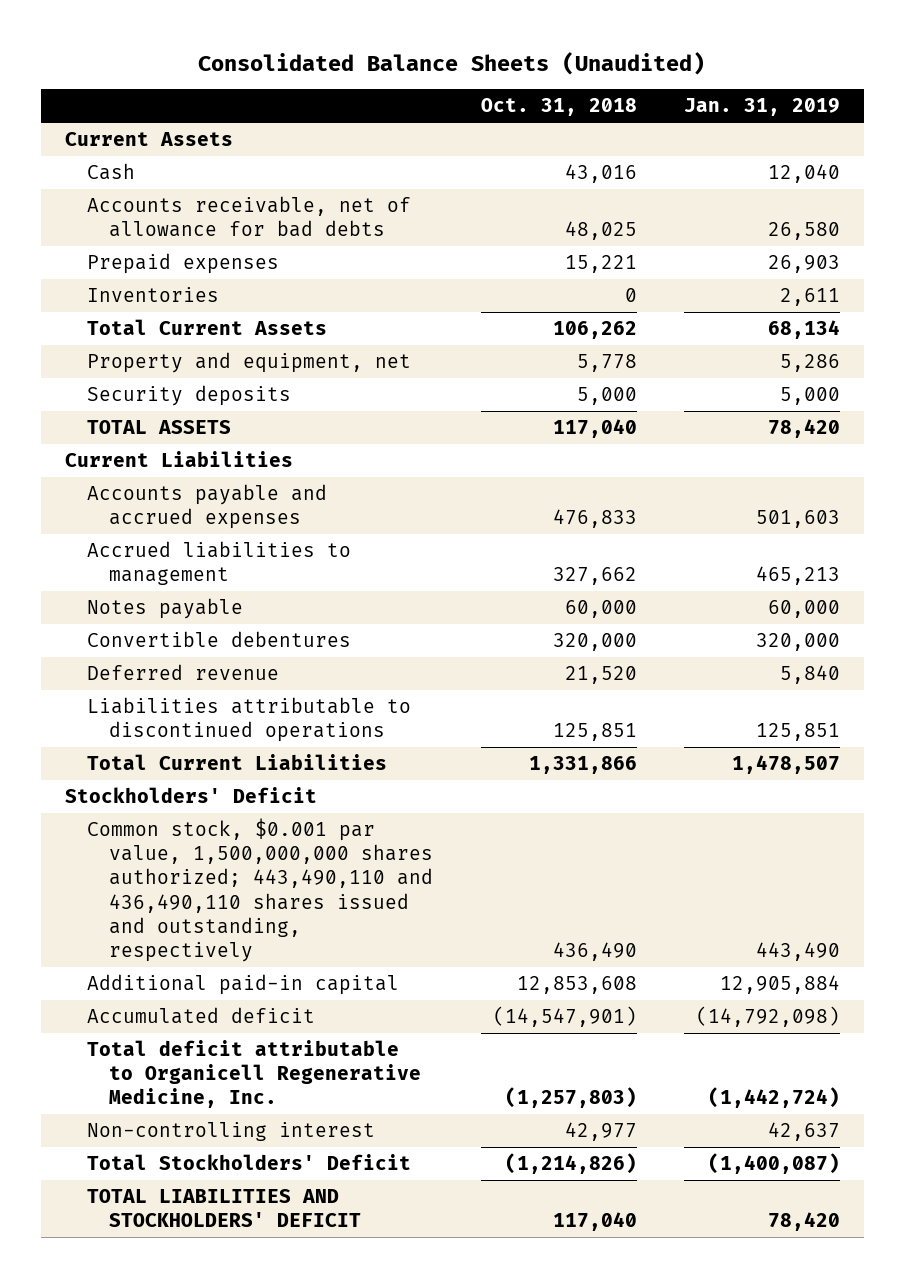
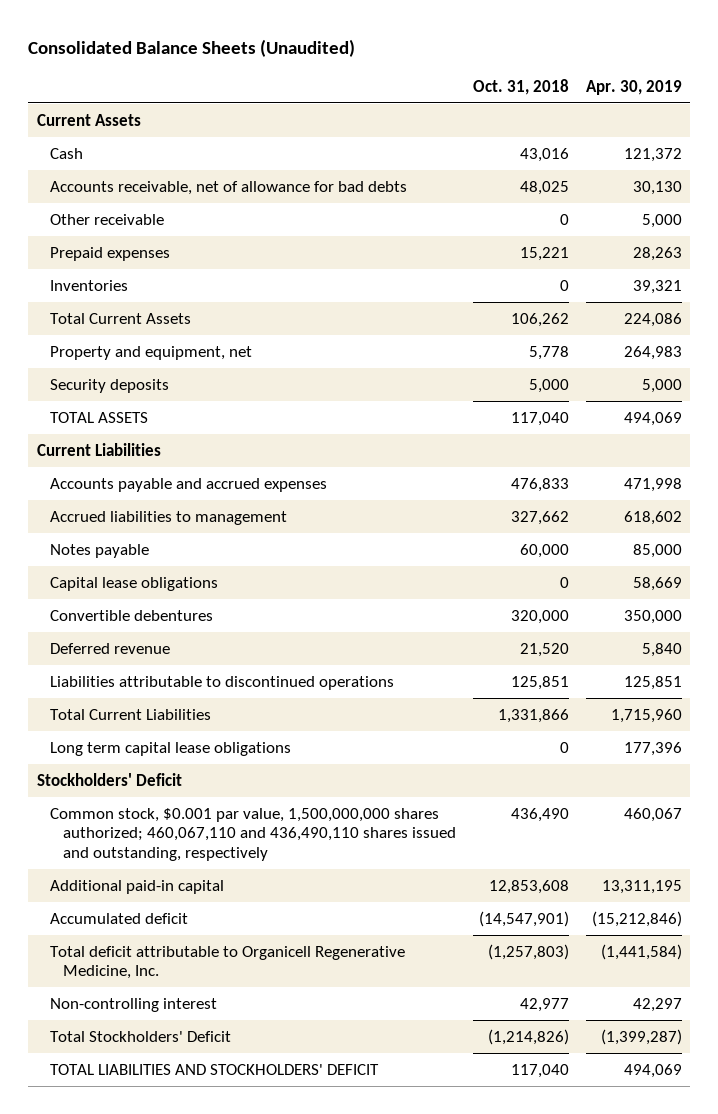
[683,98,840,117] Jan. 31, 2019 -> none
none -> [585,79,682,95] Apr. 30, 2019
none -> [49,213,164,225] Other receivable
none -> [49,576,218,591] Capital lease obligations
none -> [49,741,291,756] Long term capital lease obligations
[87,818,434,962] Common stock, $0.001 par value, 1,500,000,000 shares authorized; 443,490,110 and 436,490,110 shares issued and outstanding, respectively -> [49,807,456,862] Common stock, $0.001 par value, 1,500,000,000 shares authorized; 460,067,110 and 436,490,110 shares issued and outstanding, respectively

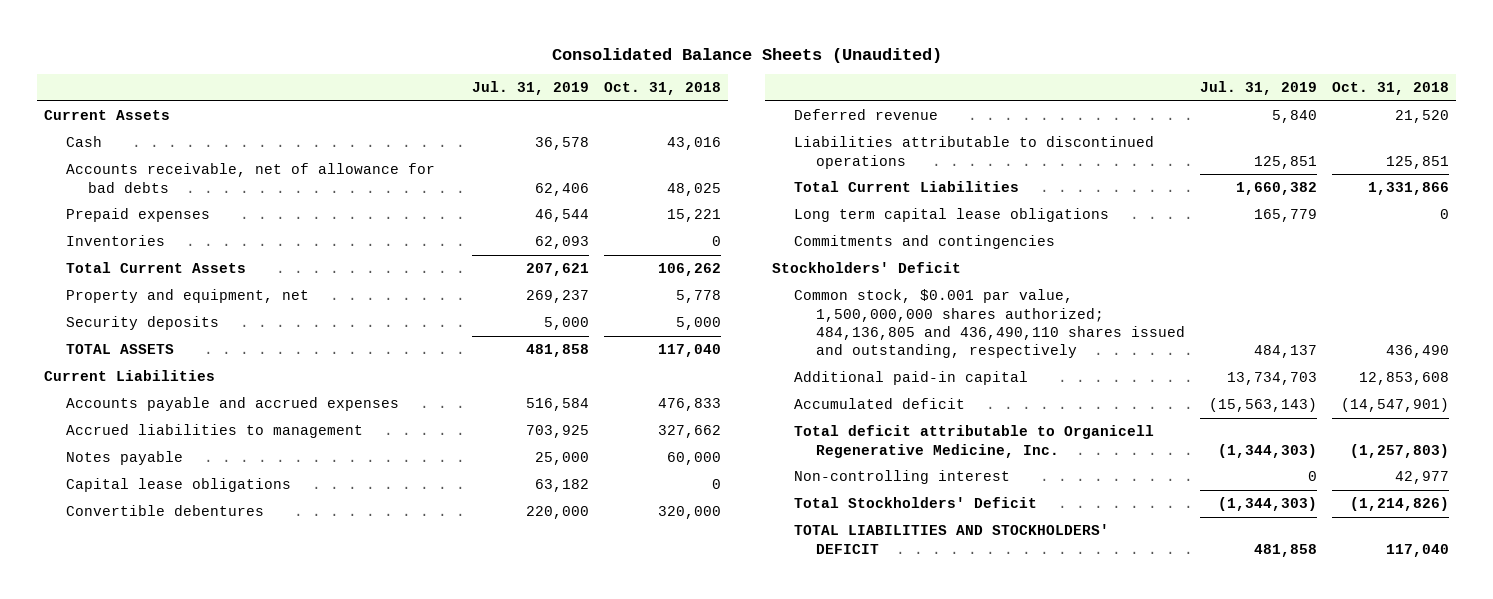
[585,79,682,95] Apr. 30, 2019 -> none
none -> [472,81,590,96] Jul. 31, 2019
[49,213,164,225] Other receivable -> none
none -> [794,235,1056,250] Commitments and contingencies
[49,807,456,862] Common stock, $0.001 par value, 1,500,000,000 shares authorized; 460,067,110 and 436,490,110 shares issued and outstanding, respectively -> [794,289,1186,359] Common stock, $0.001 par value, 1,500,000,000 shares authorized; 484,136,805 and 436,490,110 shares issued and outstanding, respectively

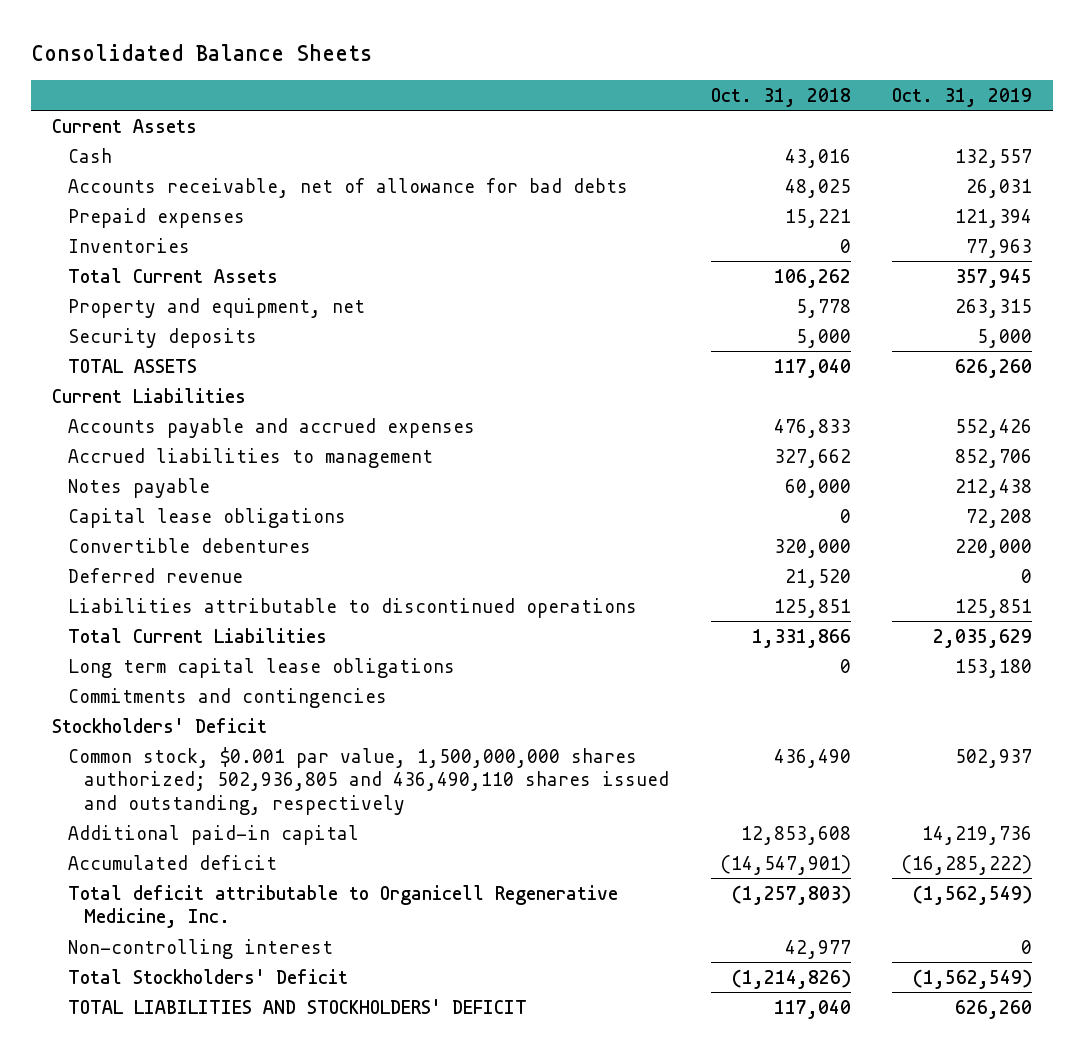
[551,47,942,63] Consolidated Balance Sheets (Unaudited) -> [30,43,372,61] Consolidated Balance Sheets
[472,81,590,96] Jul. 31, 2019 -> none
none -> [892,87,1033,107] Oct. 31, 2019
[794,289,1186,359] Common stock, $0.001 par value, 1,500,000,000 shares authorized; 484,136,805 and 436,490,110 shares issued and outstanding, respectively -> [67,746,670,815] Common stock, $0.001 par value, 1,500,000,000 shares authorized; 502,936,805 and 436,490,110 shares issued and outstanding, respectively

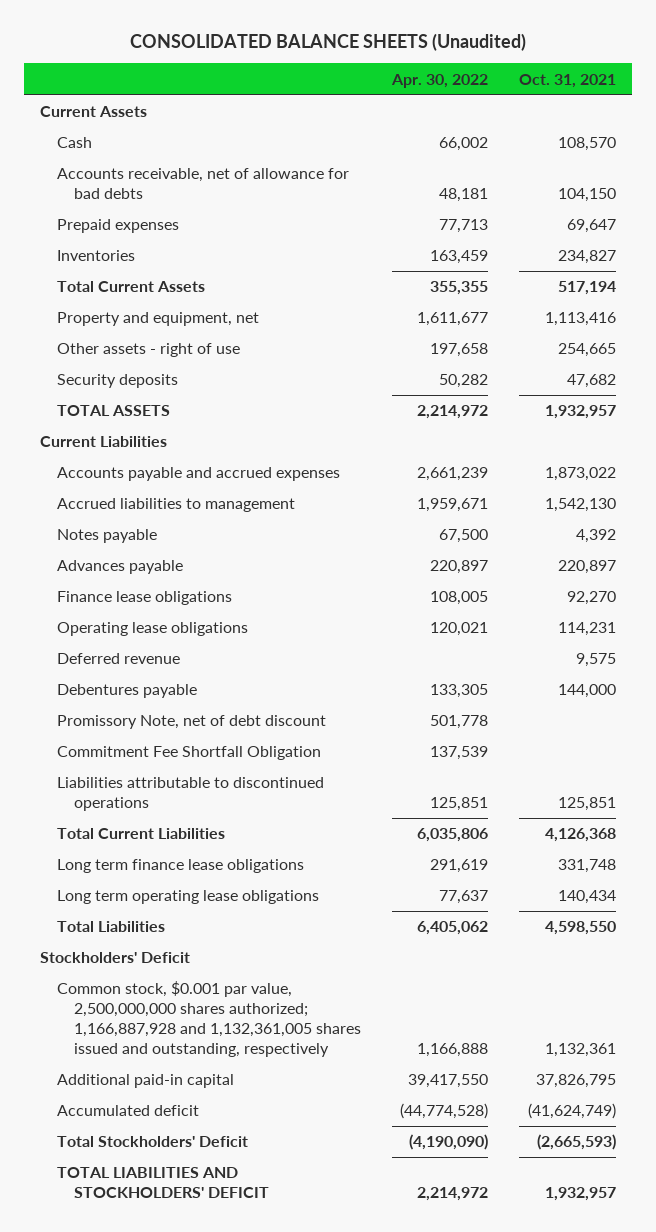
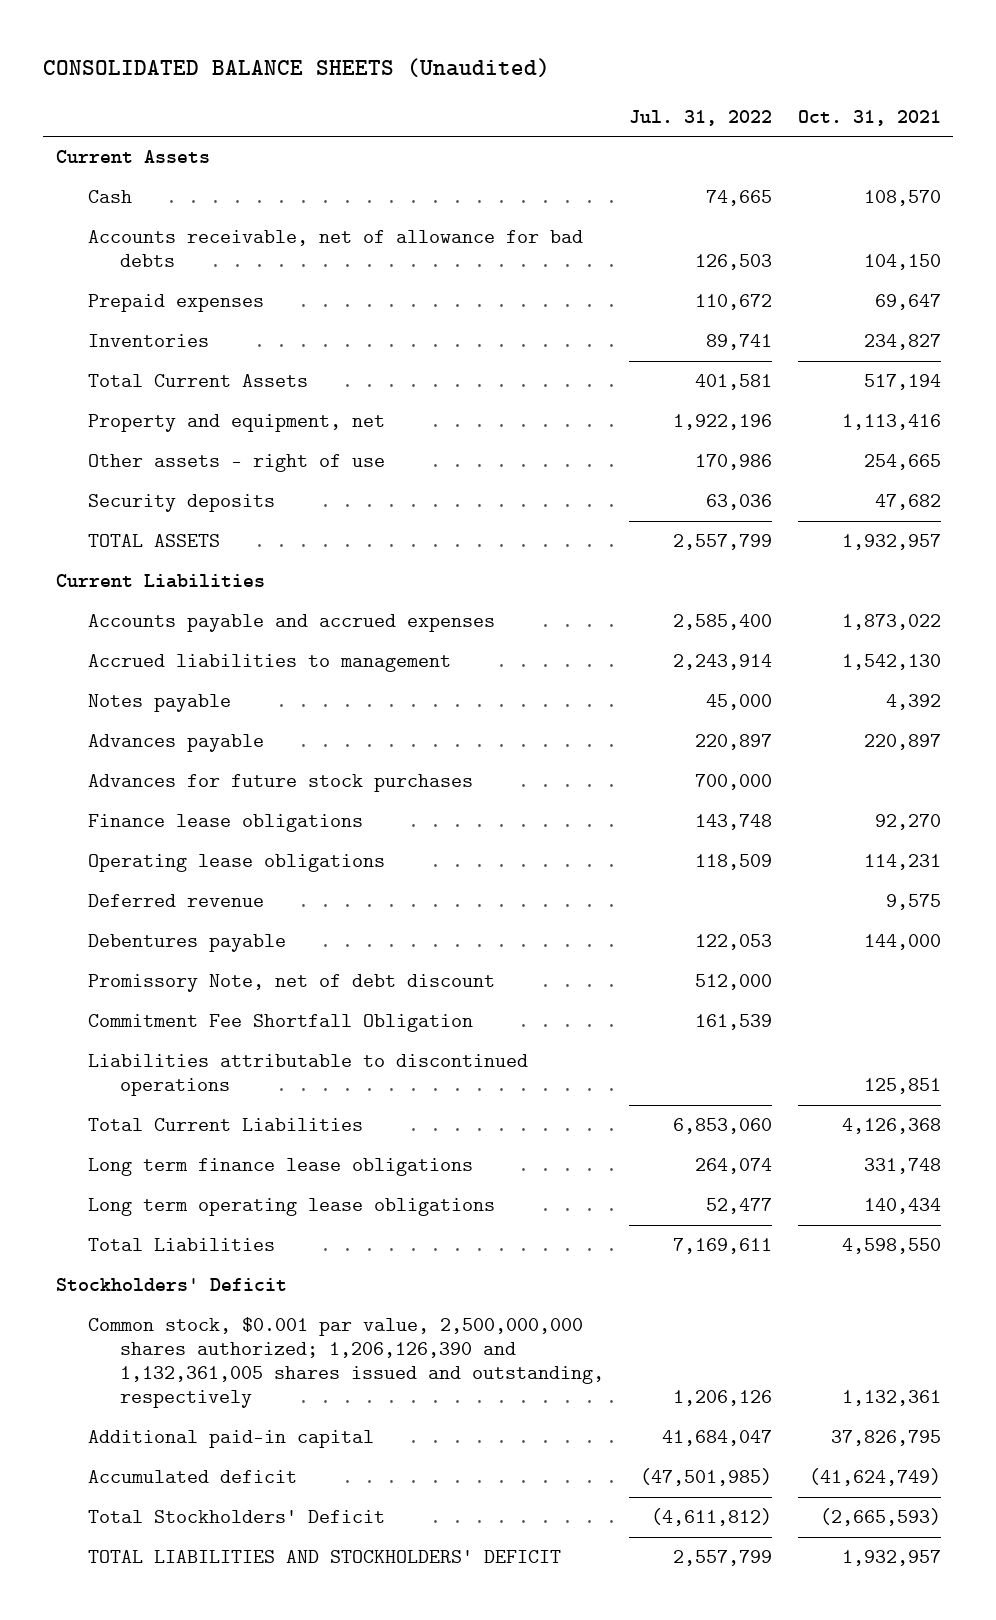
[390,73,488,88] Apr. 30, 2022 -> none
none -> [629,109,773,126] Jul. 31, 2022
none -> [88,774,474,793] Advances for future stock purchases
[56,981,361,1057] Common stock, $0.001 par value, 2,500,000,000 shares authorized; 1,166,887,928 and 1,132,361,005 shares issued and outstanding, respectively -> [88,1317,605,1409] Common stock, $0.001 par value, 2,500,000,000 shares authorized; 1,206,126,390 and 1,132,361,005 shares issued and outstanding, respectively

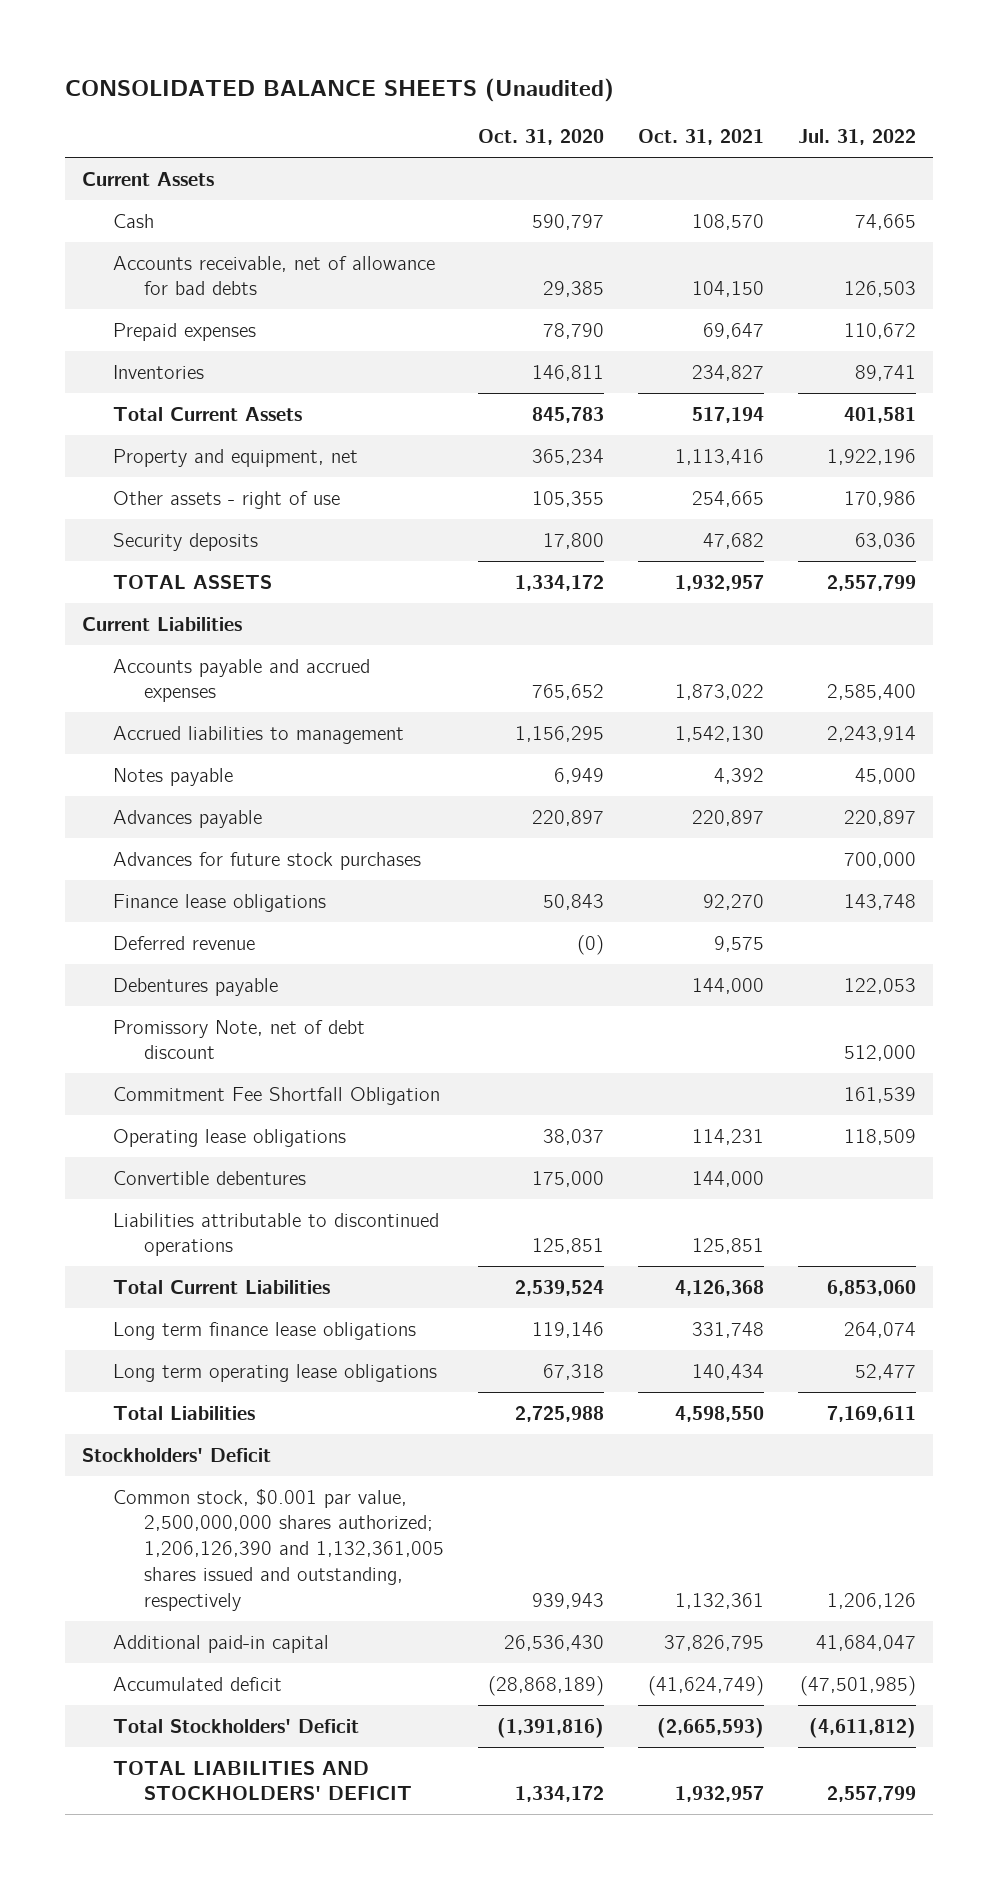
none -> [478,129,605,146] Oct. 31, 2020
[88,854,386,873] Operating lease obligations -> [113,1128,347,1147] Operating lease obligations
none -> [113,1170,307,1185] Convertible debentures

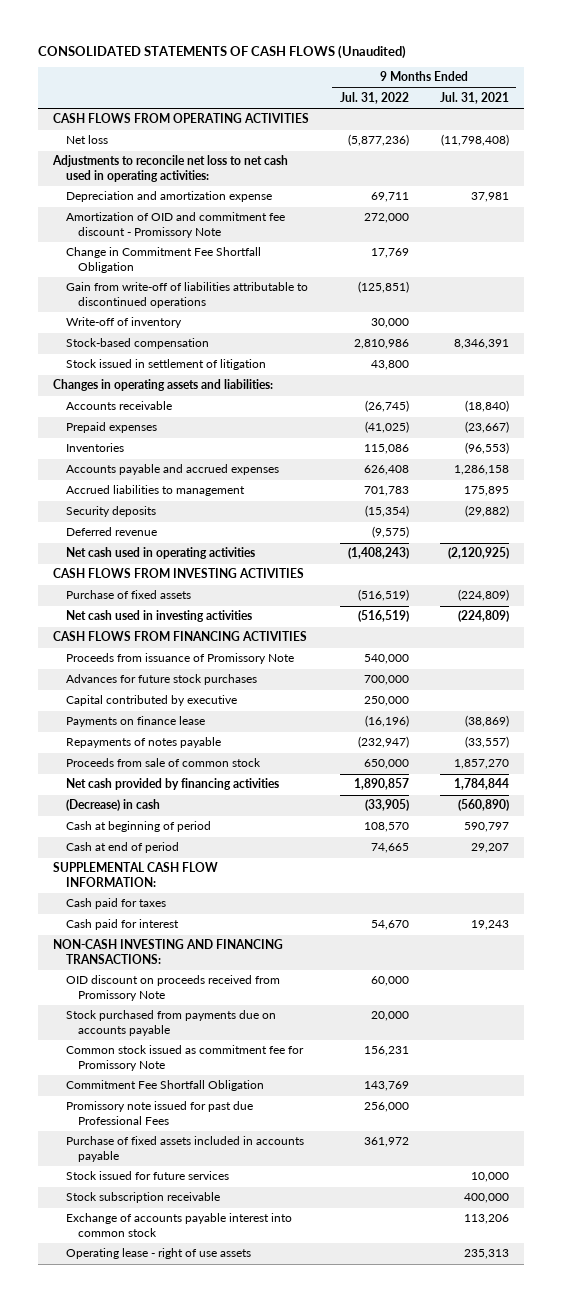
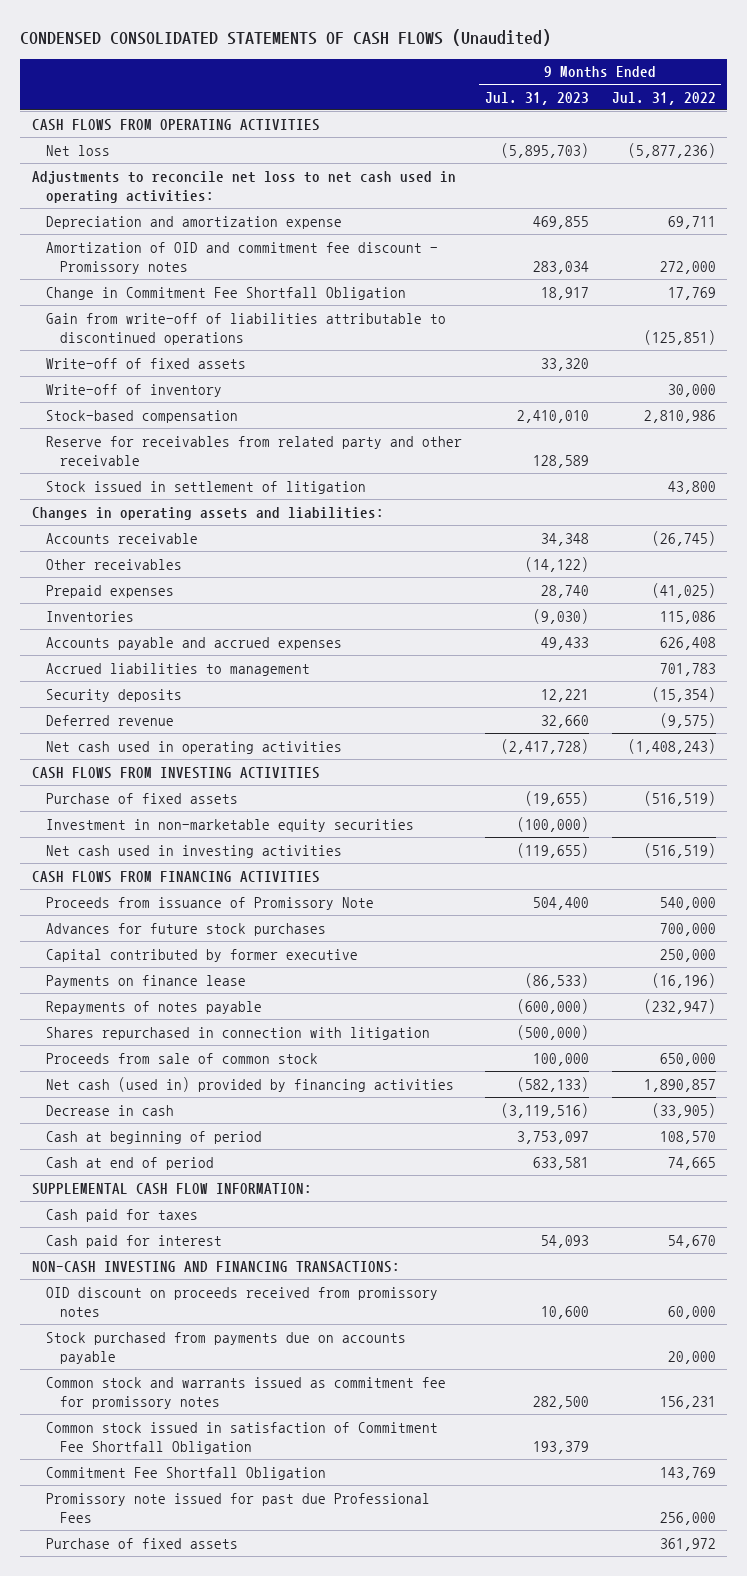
[38,44,407,59] CONSOLIDATED STATEMENTS OF CASH FLOWS (Unaudited) -> [20,29,552,47] CONDENSED CONSOLIDATED STATEMENTS OF CASH FLOWS (Unaudited)
[439,92,509,105] Jul. 31, 2021 -> none
none -> [484,91,589,105] Jul. 31, 2023
[65,212,285,238] Amortization of OID and commitment fee discount - Promissory Note -> [45,241,438,274] Amortization of OID and commitment fee discount - Promissory notes
none -> [45,357,246,369] Write-off of fixed assets
none -> [45,435,462,466] Reserve for receivables from related party and other receivable
none -> [45,558,182,570] Other receivables
none -> [45,818,414,832] Investment in non-marketable equity securities
[65,695,237,707] Capital contributed by executive -> [45,948,358,962] Capital contributed by former executive
none -> [45,1026,430,1040] Shares repurchased in connection with litigation
[65,778,279,791] Net cash provided by financing activities -> [45,1076,454,1092] Net cash (used in) provided by financing activities
[65,799,160,812] (Decrease) in cash -> [45,1104,174,1116] Decrease in cash
[65,975,280,1001] OID discount on proceeds received from Promissory Note -> [45,1286,438,1317] OID discount on proceeds received from promissory notes
[65,1045,304,1071] Common stock issued as commitment fee for Promissory Note -> [45,1376,446,1409] Common stock and warrants issued as commitment fee for promissory notes
none -> [45,1421,438,1454] Common stock issued in satisfaction of Commitment Fee Shortfall Obligation
[65,1171,229,1181] Stock issued for future services -> none
[65,1192,220,1204] Stock subscription receivable -> none
[65,1213,292,1237] Exchange of accounts payable interest into common stock -> none
[65,1248,251,1260] Operating lease - right of use assets -> none
[65,1136,304,1162] Purchase of fixed assets included in accounts payable -> [45,1537,238,1549] Purchase of fixed assets

